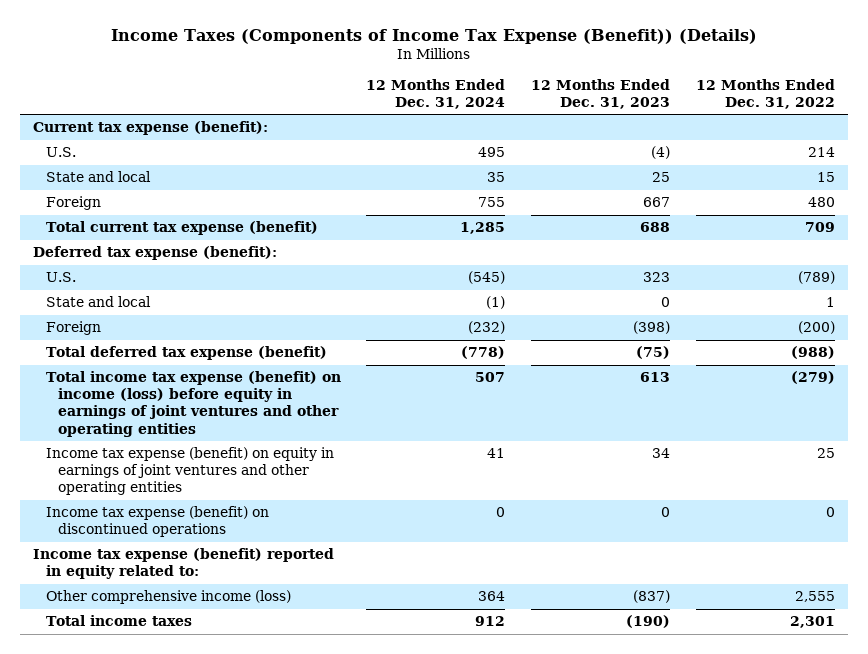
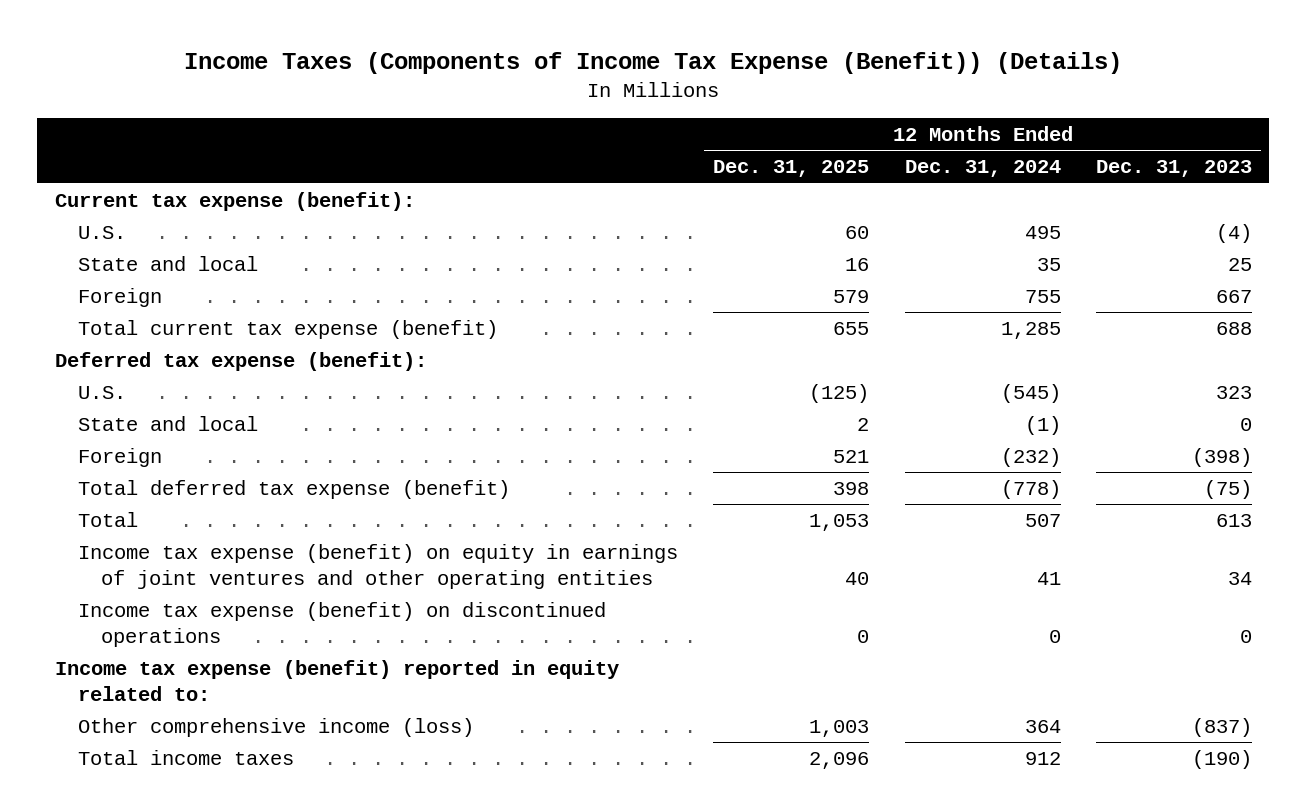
[696,78,836,110] 12 Months Ended Dec. 31, 2022 -> none
none -> [713,160,870,178] Dec. 31, 2025
[45,371,341,437] Total income tax expense (benefit) on income (loss) before equity in earnings of joint ventures and other operating entities -> [78,511,139,527] Total

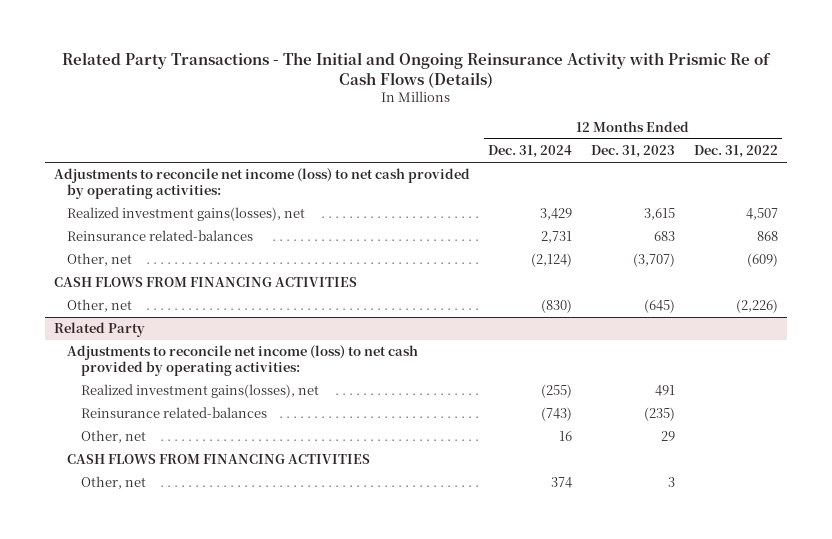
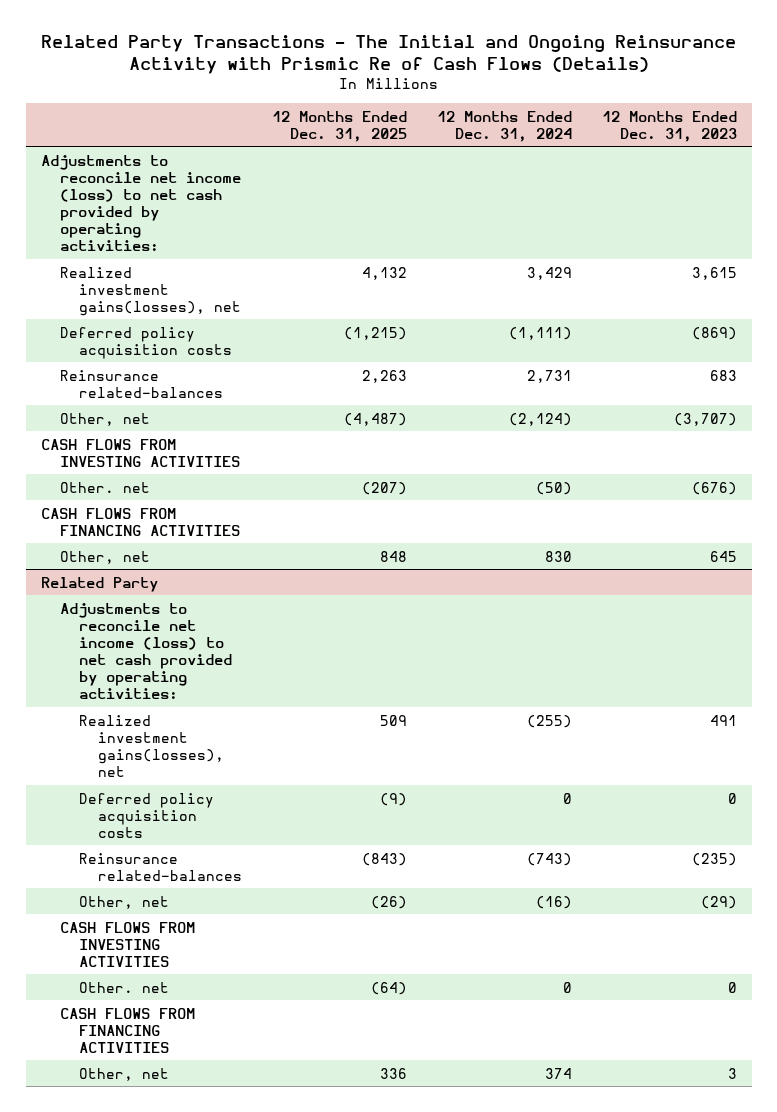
[693,145,778,159] Dec. 31, 2022 -> none
none -> [272,110,408,142] 12 Months Ended Dec. 31, 2025
none -> [59,326,233,359] Deferred policy acquisition costs
none -> [40,438,240,467] CASH FLOWS FROM INVESTING ACTIVITIES
none -> [59,481,150,493] Other. net
[541,299,573,314] (830) -> [544,550,572,562] 830
[644,299,676,314] (645) -> [709,550,737,562] 645
none -> [79,792,215,838] Deferred policy acquisition costs
[559,431,573,442] 16 -> [535,895,572,909] (16)
[661,431,676,442] 29 -> [700,895,737,909] (29)
none -> [59,921,195,967] CASH FLOWS FROM INVESTING ACTIVITIES
none -> [79,981,170,993] Other. net

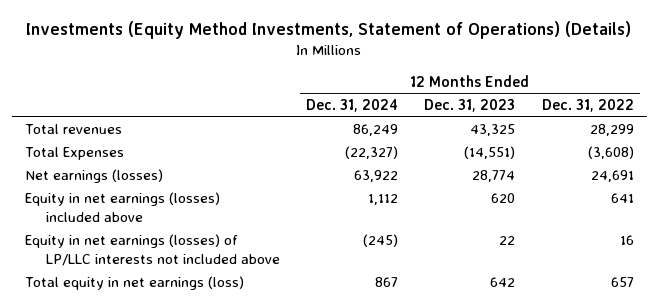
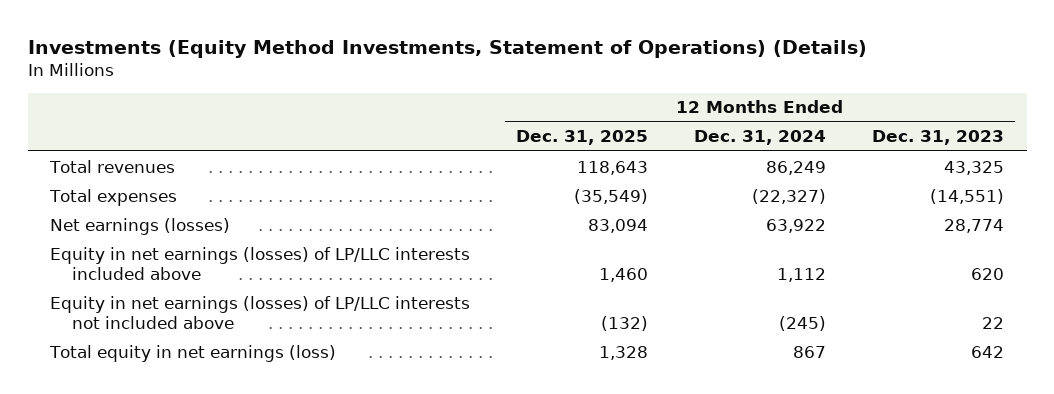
[541,98,634,112] Dec. 31, 2022 -> none
none -> [516,130,649,146] Dec. 31, 2025
[25,146,125,160] Total Expenses -> [49,188,178,206] Total expenses
[25,191,221,222] Equity in net earnings (losses) included above -> [50,246,471,280] Equity in net earnings (losses) of LP/LLC interests included above

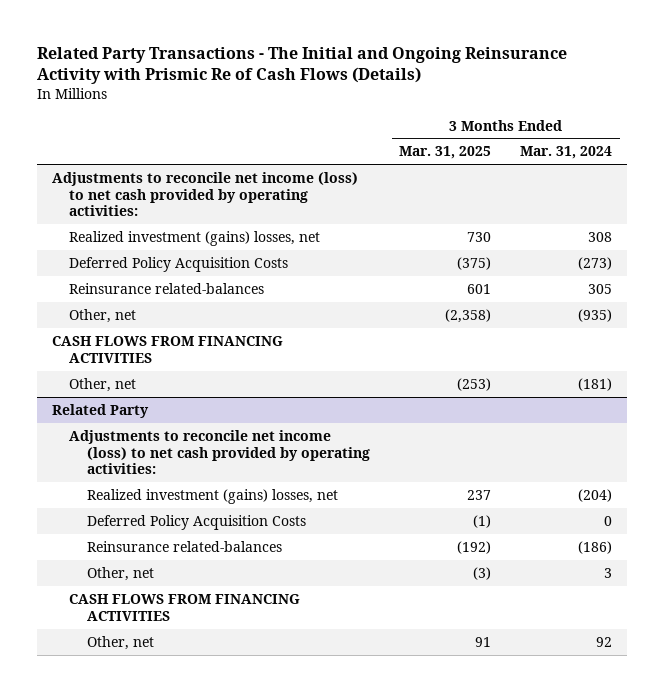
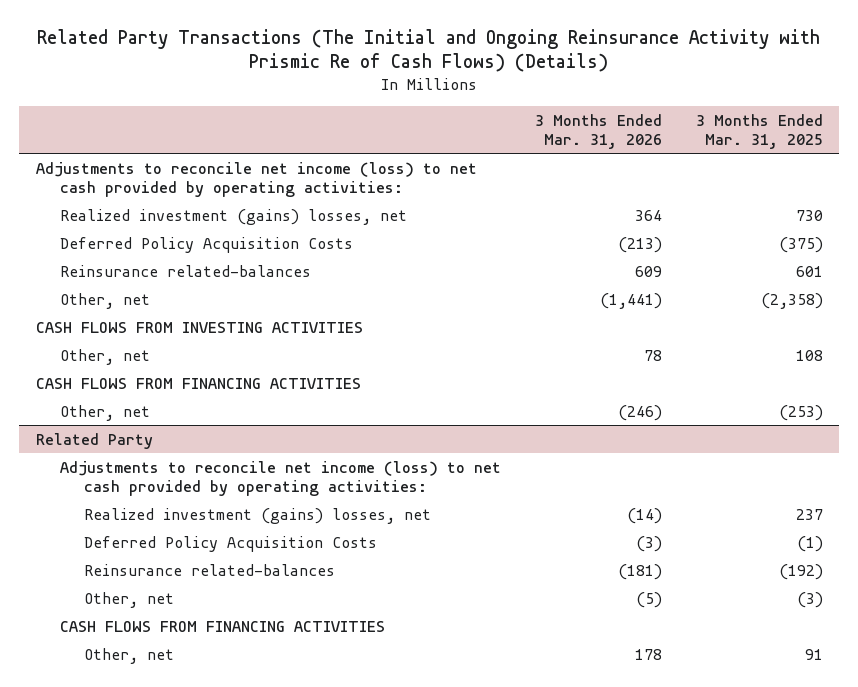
[37,46,568,85] Related Party Transactions - The Initial and Ongoing Reinsurance Activity with Prismic Re of Cash Flows (Details) -> [37,28,821,73] Related Party Transactions (The Initial and Ongoing Reinsurance Activity with Prismic Re of Cash Flows) (Details)
[520,146,613,160] Mar. 31, 2024 -> none
none -> [534,113,662,149] 3 Months Ended Mar. 31, 2026
none -> [35,321,363,333] CASH FLOWS FROM INVESTING ACTIVITIES
none -> [60,348,151,365] Other, net

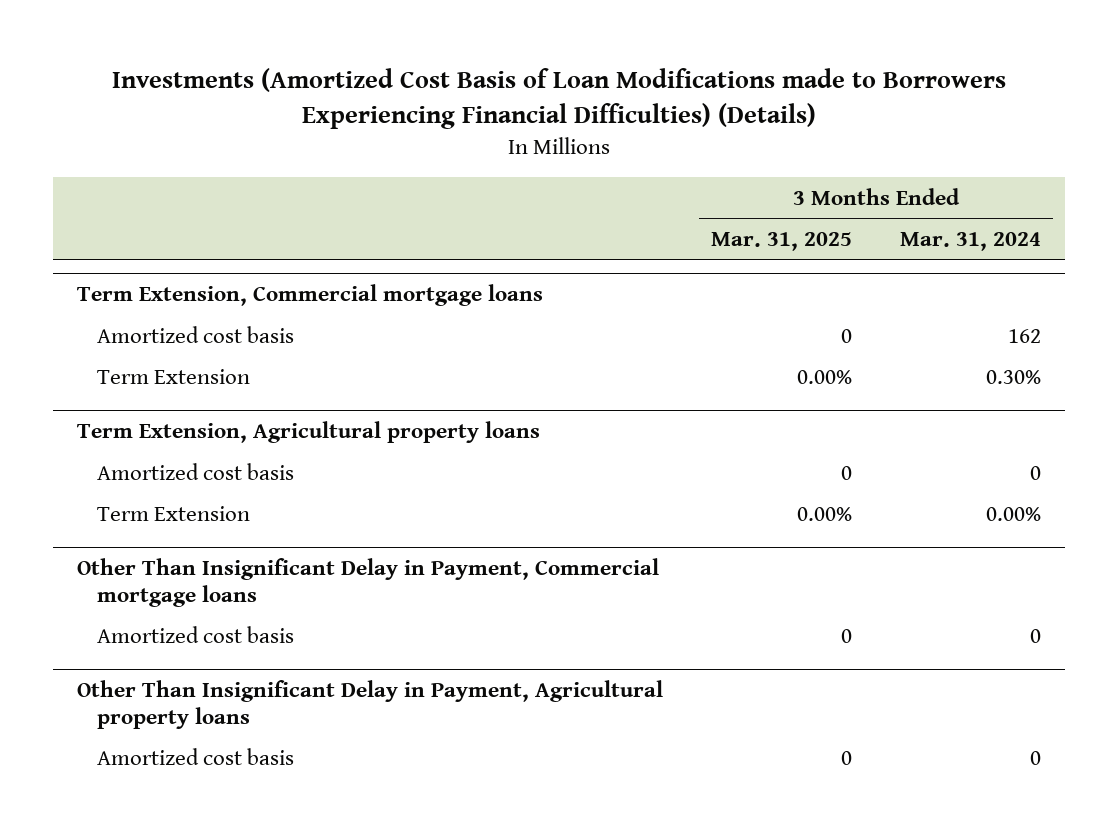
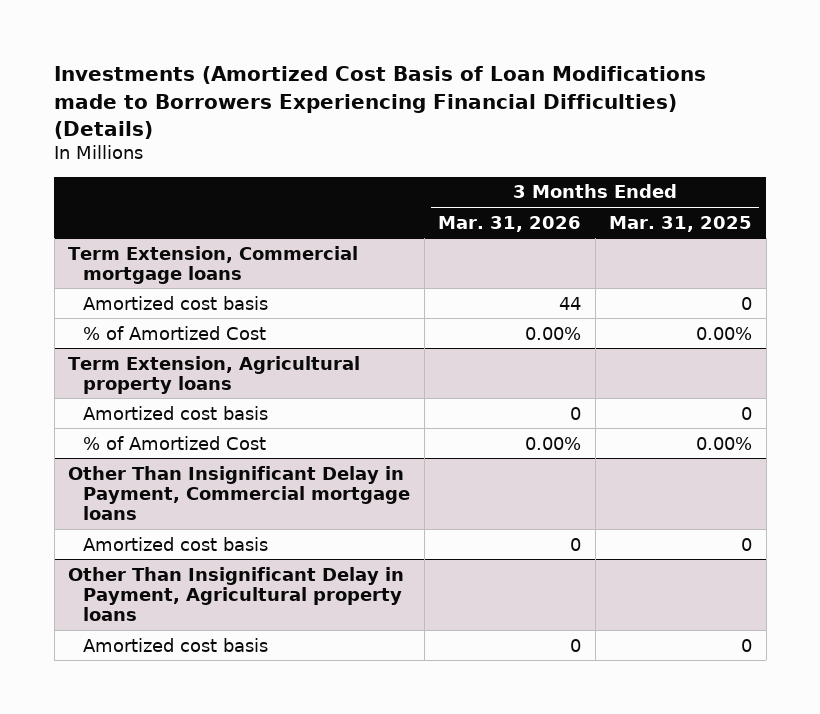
[900,231,1042,251] Mar. 31, 2024 -> none
none -> [438,215,582,232] Mar. 31, 2026
[97,368,251,384] Term Extension -> [83,325,267,340] % of Amortized Cost
[97,505,251,521] Term Extension -> [83,435,267,450] % of Amortized Cost

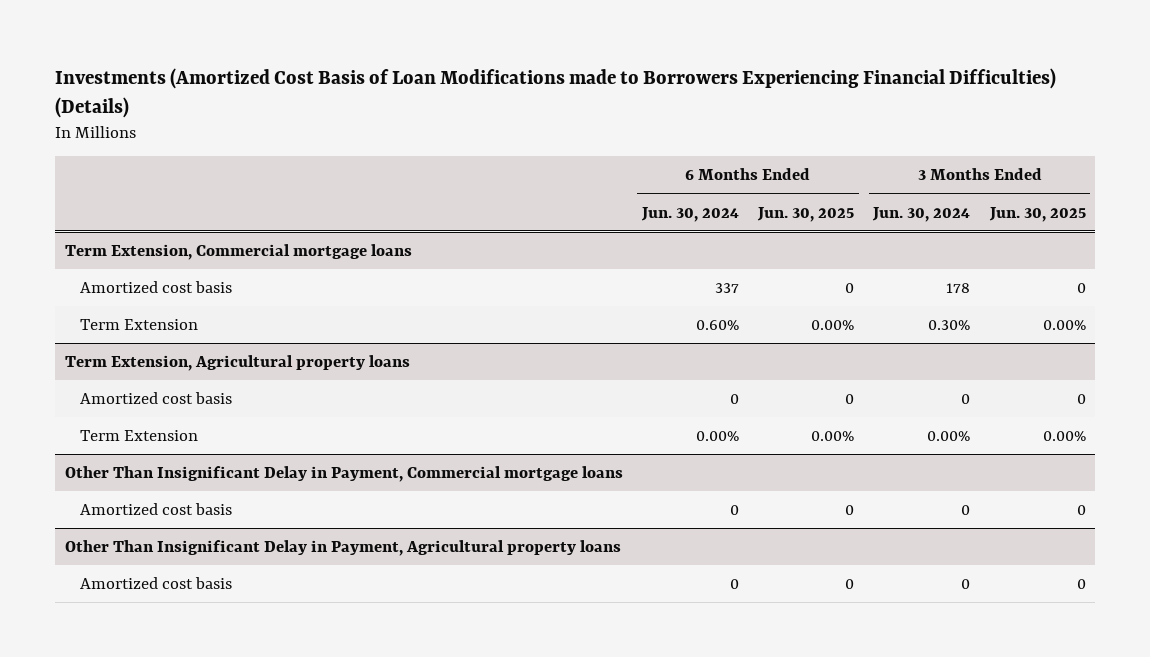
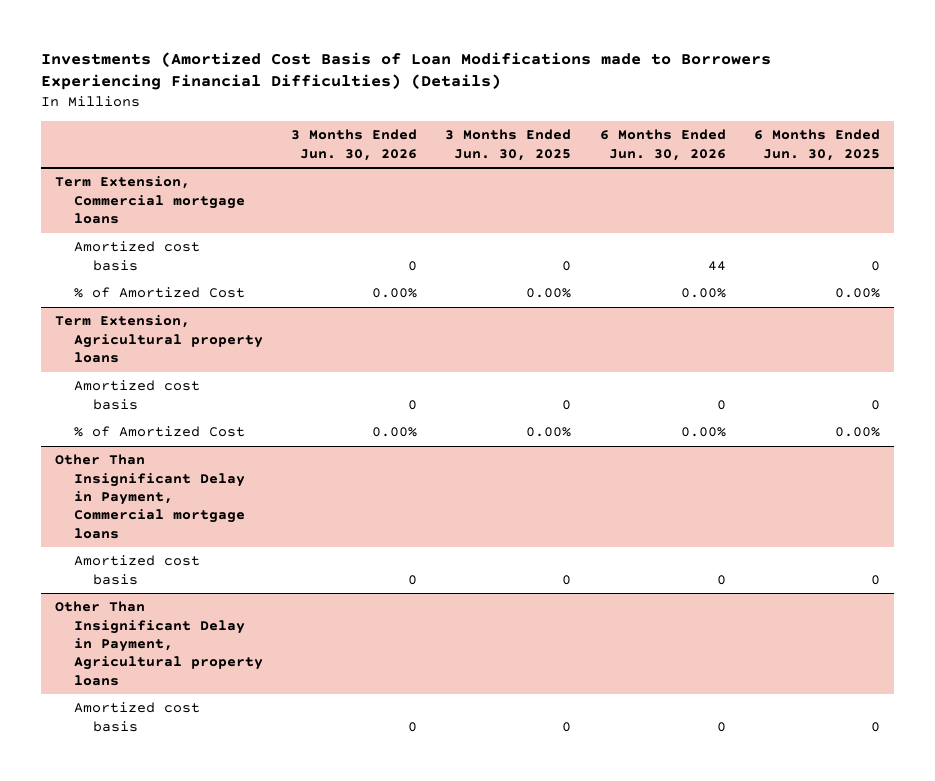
[641,206,740,222] Jun. 30, 2024 -> none
[872,206,971,222] Jun. 30, 2024 -> none
none -> [291,129,418,161] 3 Months Ended Jun. 30, 2026
none -> [599,129,726,161] 6 Months Ended Jun. 30, 2026
[80,318,199,330] Term Extension -> [74,287,246,299] % of Amortized Cost
[80,429,199,441] Term Extension -> [74,426,246,438] % of Amortized Cost

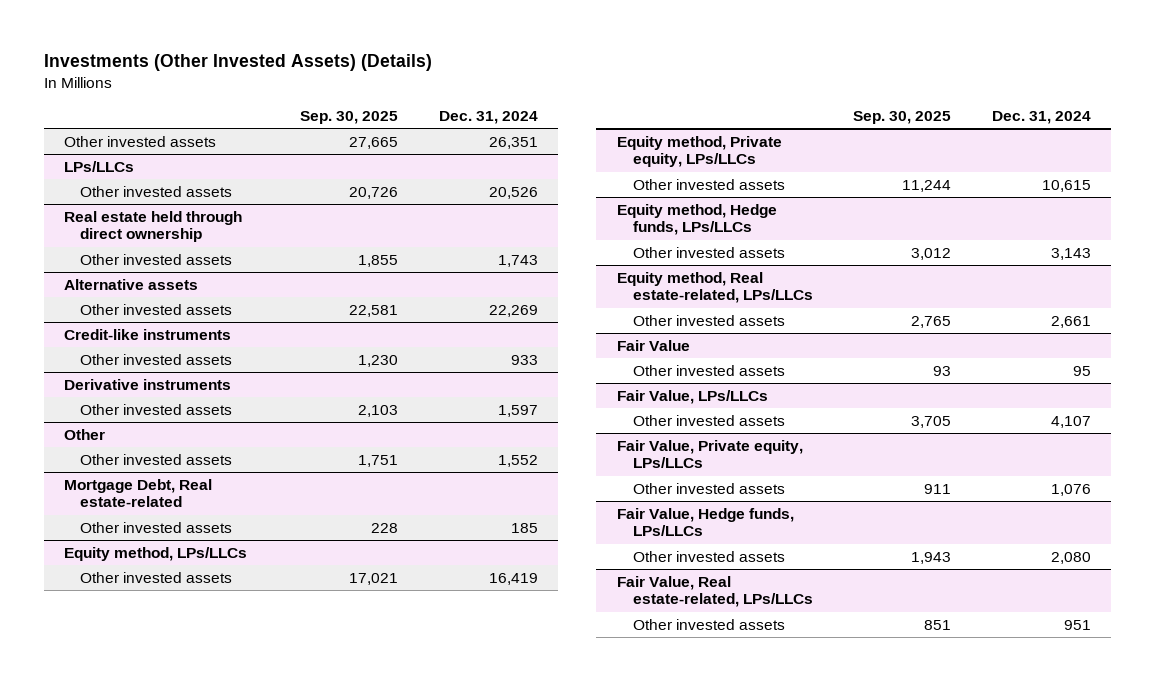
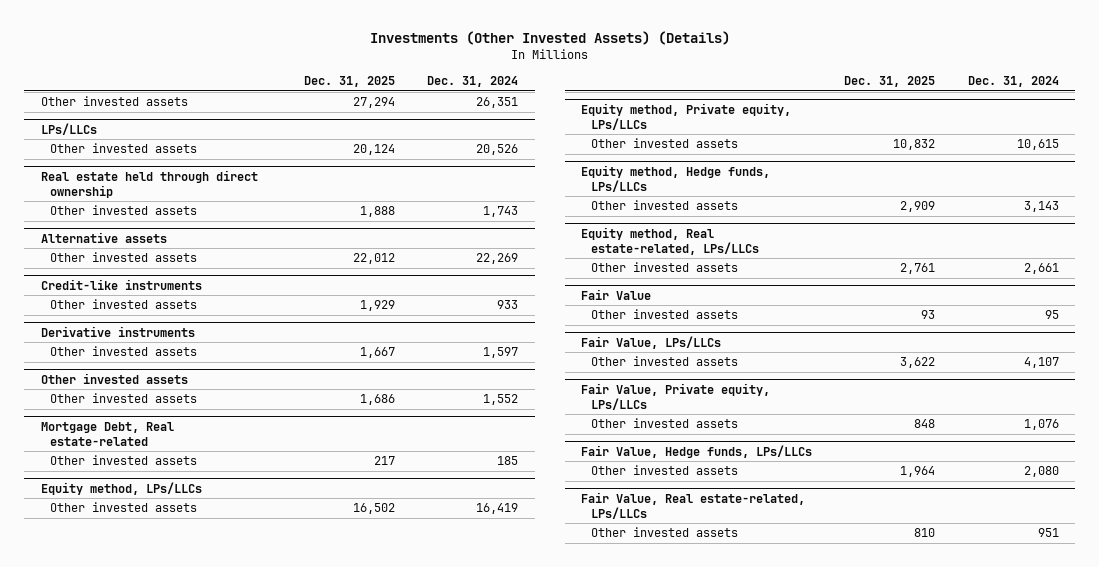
[300,111,399,125] Sep. 30, 2025 -> none
none -> [303,76,395,88] Dec. 31, 2025
[64,428,106,440] Other -> [40,372,188,384] Other invested assets

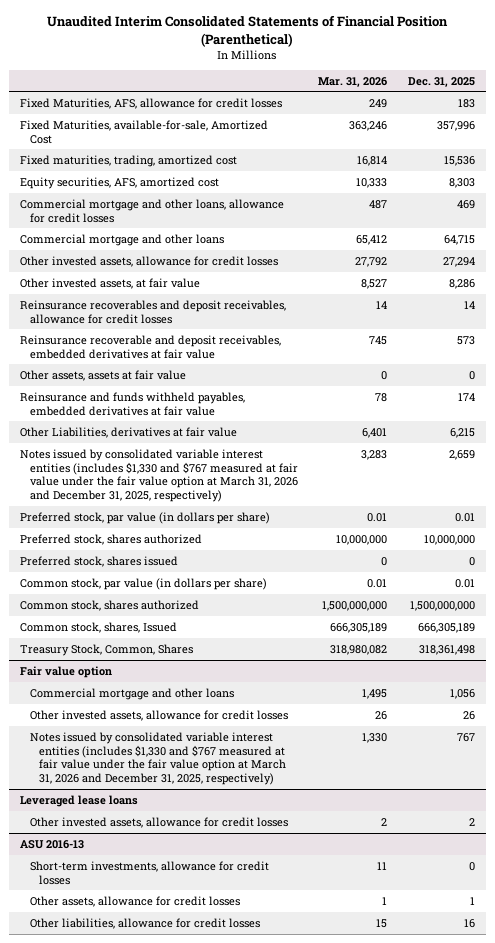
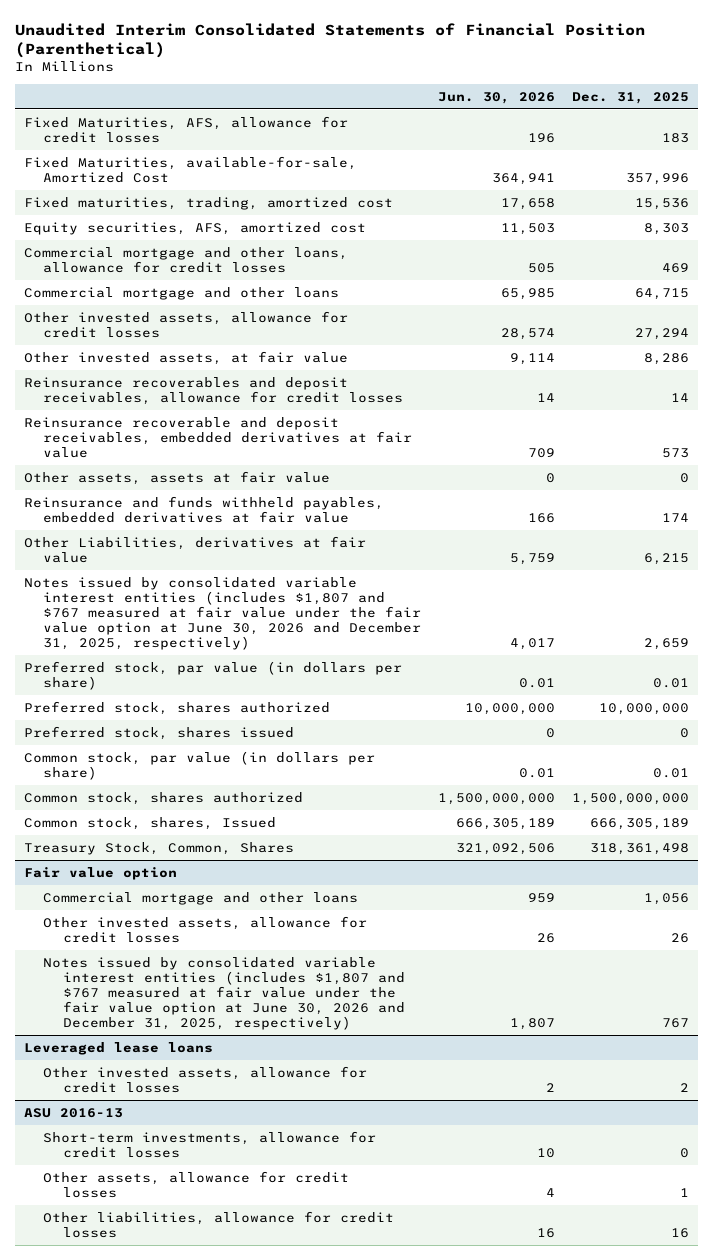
[318,76,388,87] Mar. 31, 2026 -> none
none -> [438,91,556,104] Jun. 30, 2026
[19,448,298,503] Notes issued by consolidated variable interest entities (includes $1,330 and $767 measured at fair value under the fair value option at March 31, 2026 and December 31, 2025, respectively) -> [23,576,422,650] Notes issued by consolidated variable interest entities (includes $1,807 and $767 measured at fair value under the fair value option at June 30, 2026 and December 31, 2025, respectively)
[29,731,287,786] Notes issued by consolidated variable interest entities (includes $1,330 and $767 measured at fair value under the fair value option at March 31, 2026 and December 31, 2025, respectively) -> [43,956,405,1030] Notes issued by consolidated variable interest entities (includes $1,807 and $767 measured at fair value under the fair value option at June 30, 2026 and December 31, 2025, respectively)

